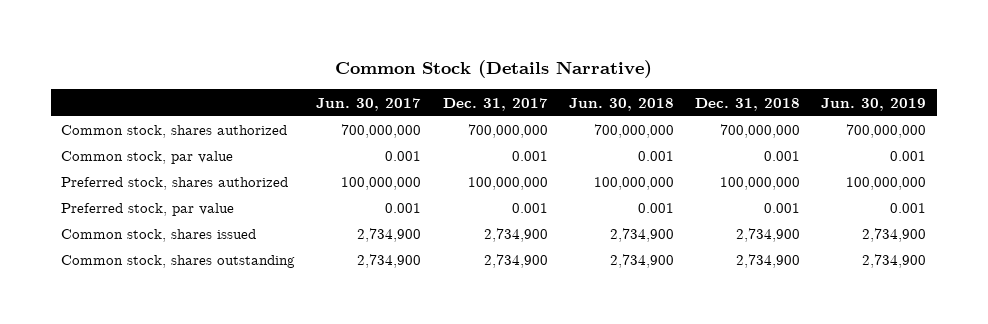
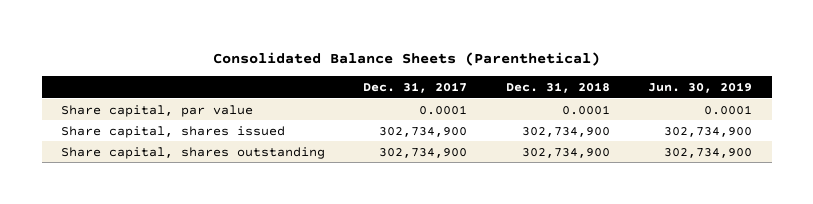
[334,60,652,79] Common Stock (Details Narrative) -> [212,51,600,66] Consolidated Balance Sheets (Parenthetical)
[316,97,422,111] Jun. 30, 2017 -> none
[568,97,674,111] Jun. 30, 2018 -> none
[61,125,288,139] Common stock, shares authorized -> none
[61,177,289,191] Preferred stock, shares authorized -> none
[61,203,235,217] Preferred stock, par value -> none
[61,151,234,165] Common stock, par value -> [60,104,253,117] Share capital, par value
[511,151,548,162] 0.001 -> [419,104,468,115] 0.0001
[764,151,801,162] 0.001 -> [561,104,610,115] 0.0001
[890,151,927,162] 0.001 -> [704,104,753,115] 0.0001
[61,229,257,243] Common stock, shares issued -> [60,125,285,138] Share capital, shares issued
[483,228,548,243] 2,734,900 -> [379,126,468,137] 302,734,900
[736,228,801,243] 2,734,900 -> [521,126,610,137] 302,734,900
[862,228,927,243] 2,734,900 -> [664,126,753,137] 302,734,900
[61,255,296,269] Common stock, shares outstanding -> [60,146,325,159] Share capital, shares outstanding
[483,254,548,269] 2,734,900 -> [379,147,468,158] 302,734,900
[736,254,801,269] 2,734,900 -> [521,147,610,158] 302,734,900
[862,254,927,269] 2,734,900 -> [664,147,753,158] 302,734,900

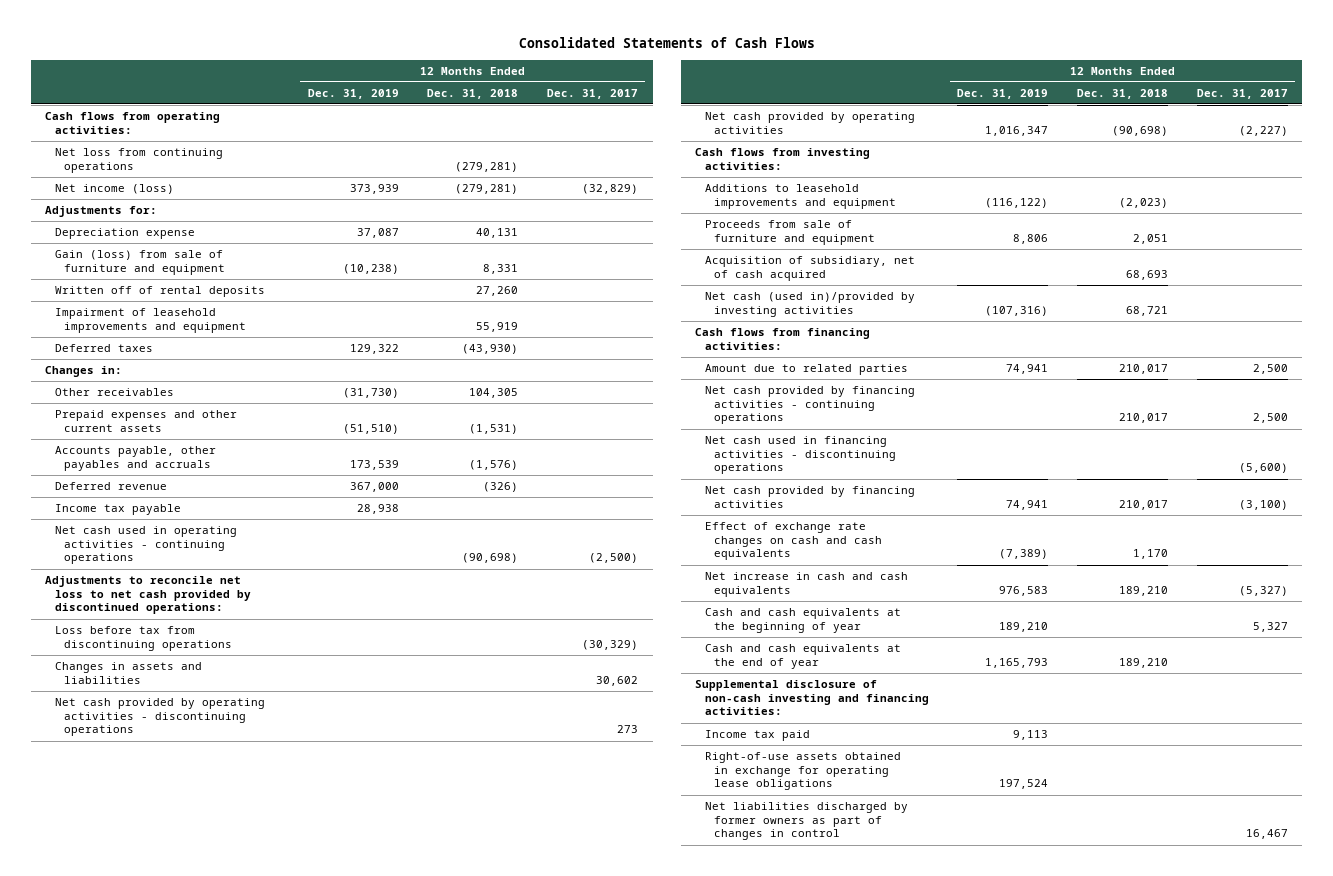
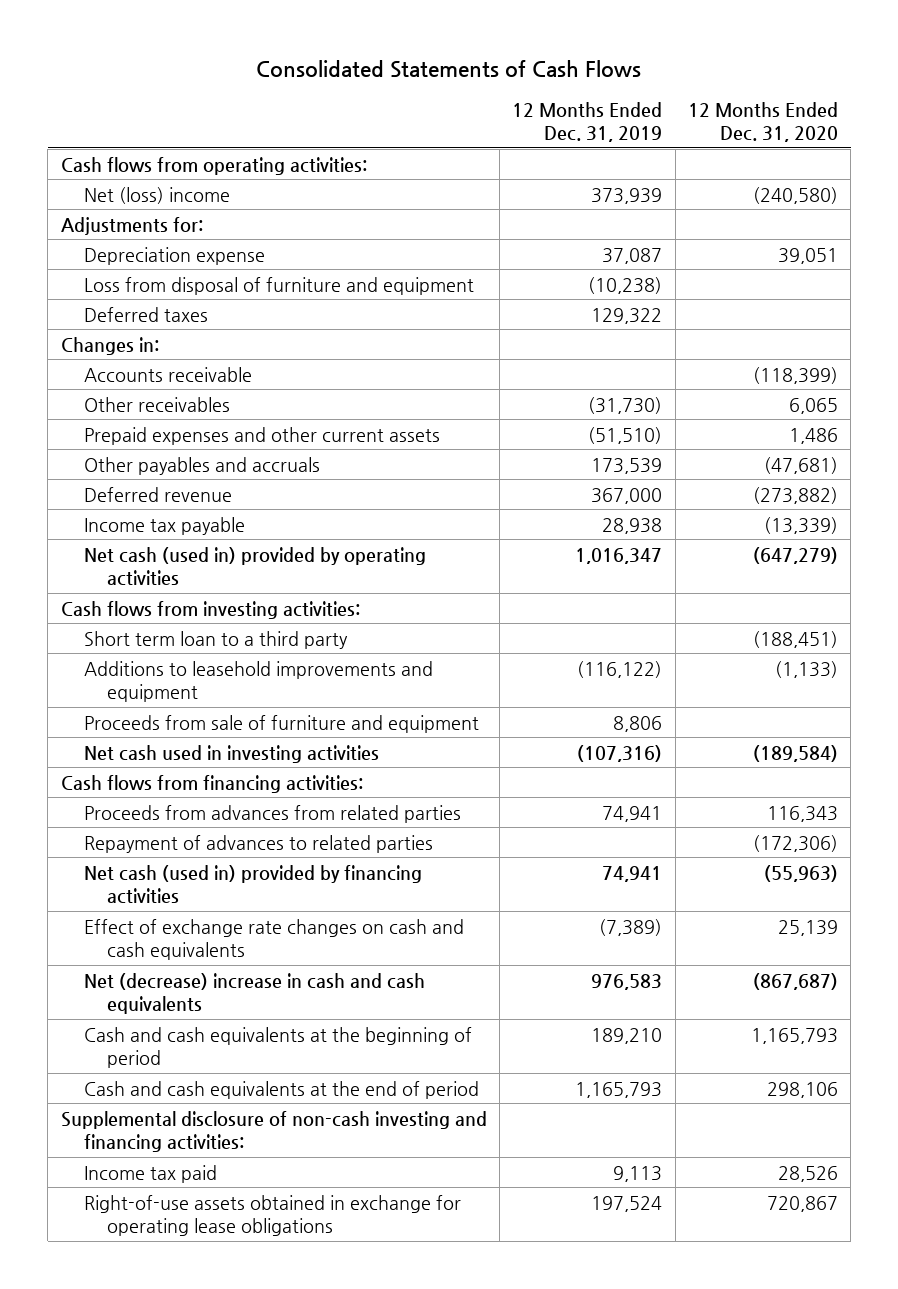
[427,88,519,99] Dec. 31, 2018 -> none
[547,88,639,99] Dec. 31, 2017 -> none
none -> [687,101,838,143] 12 Months Ended Dec. 31, 2020
[54,148,223,173] Net loss from continuing operations -> none
[54,184,174,195] Net income (loss) -> [83,186,230,204] Net (loss) income
[54,286,265,298] Written off of rental deposits -> none
[54,308,247,333] Impairment of leasehold improvements and equipment -> none
[54,250,226,275] Gain (loss) from sale of furniture and equipment -> [83,276,474,295] Loss from disposal of furniture and equipment
none -> [83,366,252,382] Accounts receivable
[54,446,216,471] Accounts payable, other payables and accruals -> [83,456,320,475] Other payables and accruals
[54,526,237,565] Net cash used in operating activities - continuing operations -> none
[45,576,251,615] Adjustments to reconcile net loss to net cash provided by discontinued operations: -> none
[54,626,233,651] Loss before tax from discontinuing operations -> none
[54,662,202,684] Changes in assets and liabilities -> none
[54,698,265,737] Net cash provided by operating activities - discontinuing operations -> none
[704,112,915,134] Net cash provided by operating activities -> [83,546,426,587] Net cash (used in) provided by operating activities
none -> [83,630,348,649] Short term loan to a third party
[704,256,915,281] Acquisition of subsidiary, net of cash acquired -> none
[704,292,915,317] Net cash (used in)/provided by investing activities -> [83,744,379,763] Net cash used in investing activities
[704,386,915,425] Net cash provided by financing activities - continuing operations -> none
[704,436,897,475] Net cash used in financing activities - discontinuing operations -> none
[704,364,908,376] Amount due to related parties -> [83,804,461,823] Proceeds from advances from related parties
none -> [83,834,433,853] Repayment of advances to related parties
[704,486,915,508] Net cash provided by financing activities -> [83,864,422,905] Net cash (used in) provided by financing activities
[704,572,908,597] Net increase in cash and cash equivalents -> [83,972,425,1015] Net (decrease) increase in cash and cash equivalents
[704,608,901,633] Cash and cash equivalents at the beginning of year -> [83,1026,472,1069] Cash and cash equivalents at the beginning of period
[704,644,901,669] Cash and cash equivalents at the end of year -> [83,1080,479,1099] Cash and cash equivalents at the end of period
[704,802,908,841] Net liabilities discharged by former owners as part of changes in control -> none

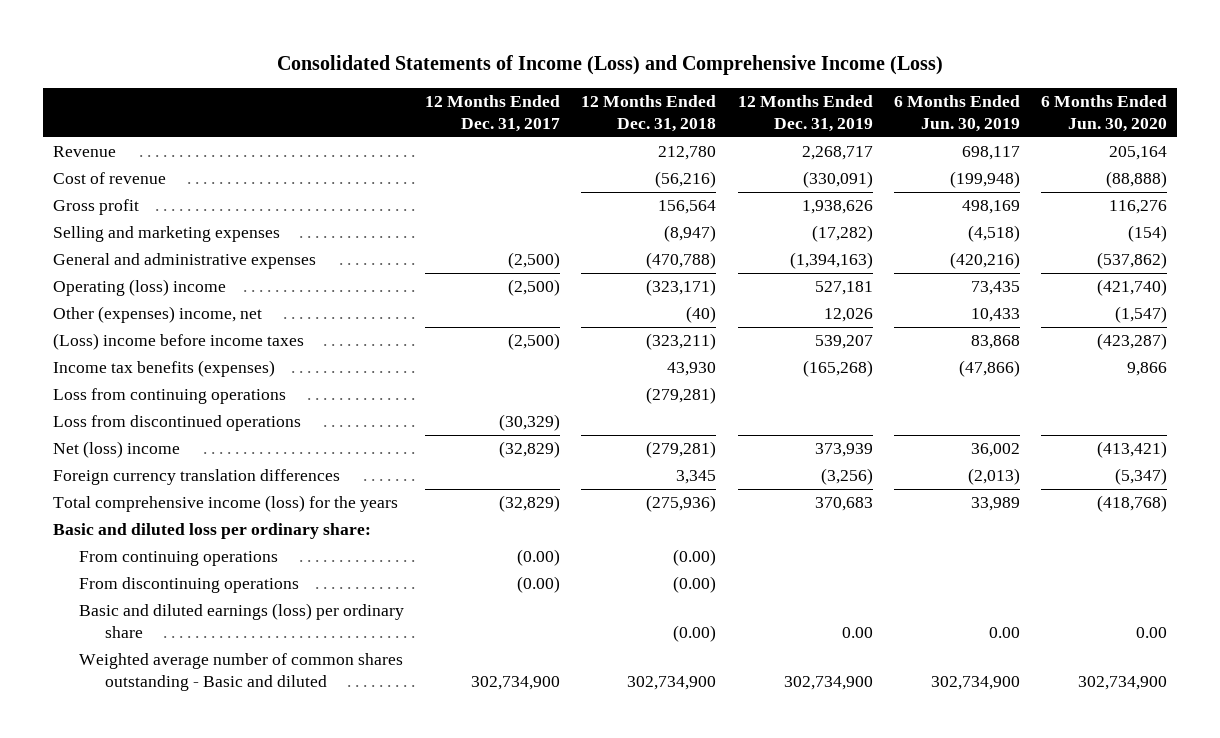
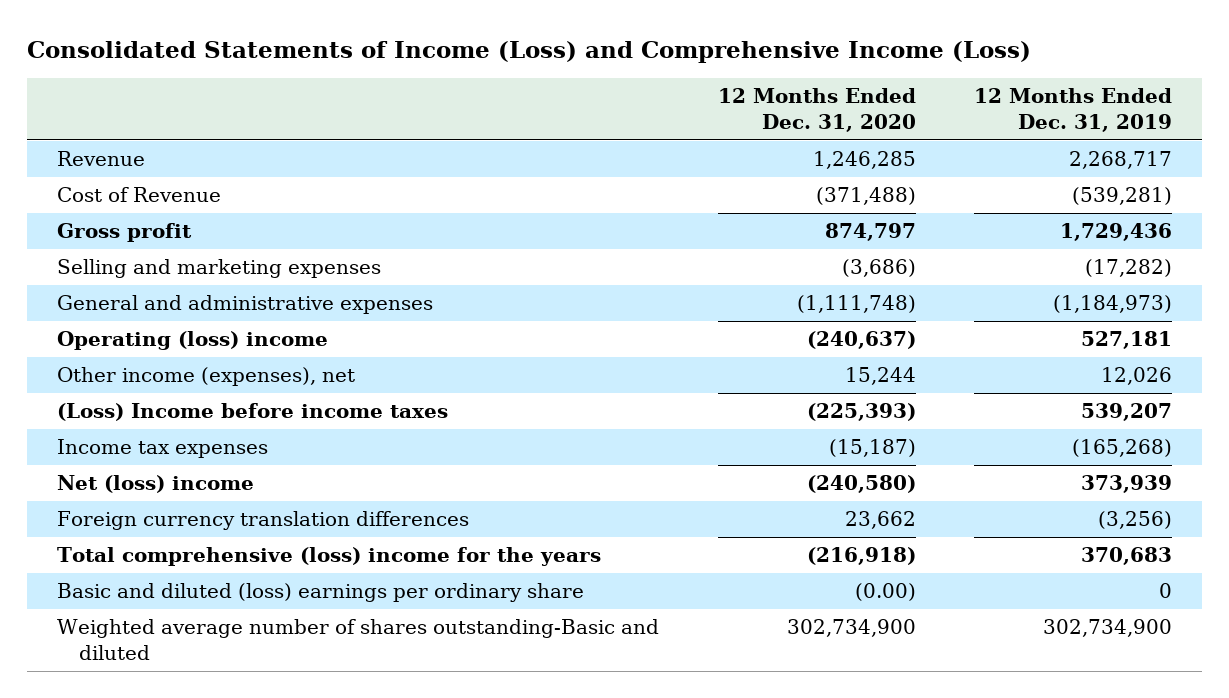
[425,94,561,132] 12 Months Ended Dec. 31, 2017 -> none
[581,94,717,132] 12 Months Ended Dec. 31, 2018 -> none
[893,94,1020,132] 6 Months Ended Jun. 30, 2019 -> none
[1040,94,1167,132] 6 Months Ended Jun. 30, 2020 -> none
none -> [717,88,916,132] 12 Months Ended Dec. 31, 2020
[53,172,167,185] Cost of revenue -> [56,187,221,203] Cost of Revenue
[802,171,873,189] (330,091) -> [1072,187,1173,206] (539,281)
[801,200,873,215] 1,938,626 -> [1060,223,1173,242] 1,729,436
[789,252,873,270] (1,394,163) -> [1053,295,1173,314] (1,184,973)
[53,388,287,405] Loss from continuing operations -> none
[53,415,302,432] Loss from discontinued operations -> none
[53,306,263,324] Other (expenses) income, net -> [56,367,355,387] Other income (expenses), net
[53,333,305,351] (Loss) income before income taxes -> [56,403,448,422] (Loss) Income before income taxes
[53,360,276,378] Income tax benefits (expenses) -> [56,439,268,459] Income tax expenses
[53,523,372,540] Basic and diluted loss per ordinary share: -> none
[79,551,279,567] From continuing operations -> none
[79,577,300,594] From discontinuing operations -> none
[53,495,399,513] Total comprehensive income (loss) for the years -> [56,547,601,567] Total comprehensive (loss) income for the years
[79,603,405,639] Basic and diluted earnings (loss) per ordinary share -> [56,583,584,603] Basic and diluted (loss) earnings per ordinary share
[841,627,873,639] 0.00 -> [1159,583,1173,599] 0
[79,653,404,692] Weighted average number of common shares outstanding - Basic and diluted -> [56,619,659,660] Weighted average number of shares outstanding-Basic and diluted

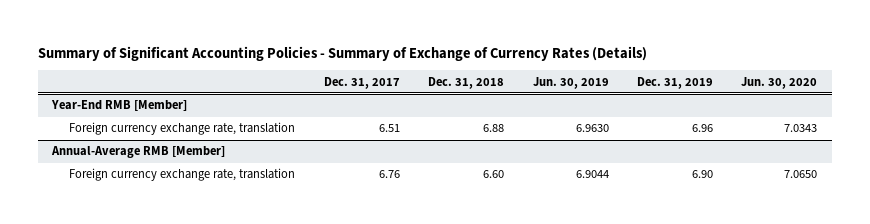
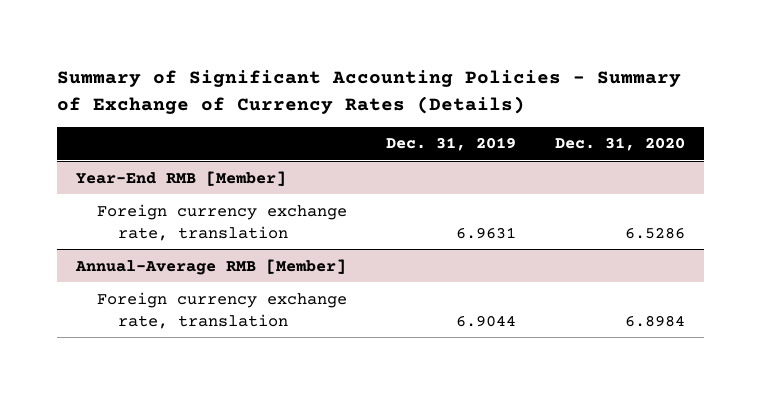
[323,76,400,89] Dec. 31, 2017 -> none
[428,76,505,89] Dec. 31, 2018 -> none
[532,76,609,89] Jun. 30, 2019 -> none
[741,76,818,89] Jun. 30, 2020 -> none
none -> [554,137,685,152] Dec. 31, 2020
[692,124,714,133] 6.96 -> [455,226,516,239] 6.9631
[692,170,714,179] 6.90 -> [455,314,516,327] 6.9044

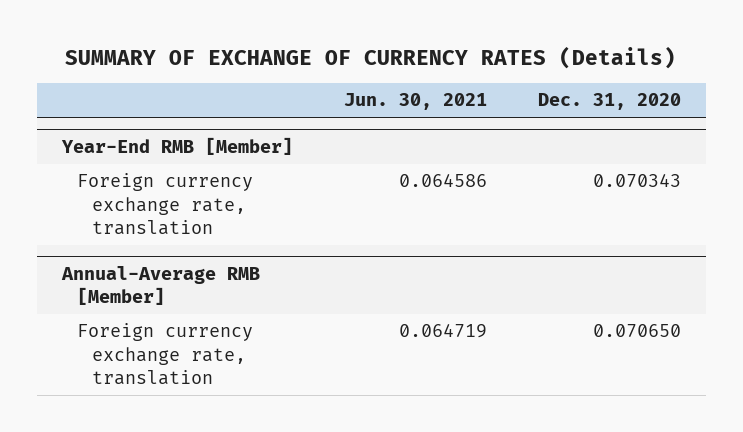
[56,70,681,114] Summary of Significant Accounting Policies - Summary of Exchange of Currency Rates (Details) -> [65,45,677,69] SUMMARY OF EXCHANGE OF CURRENCY RATES (Details)
[385,137,516,152] Dec. 31, 2019 -> none
none -> [343,93,487,111] Jun. 30, 2021
[624,226,685,239] 6.5286 -> [592,174,681,188] 0.070343
[624,314,685,327] 6.8984 -> [592,324,681,338] 0.070650

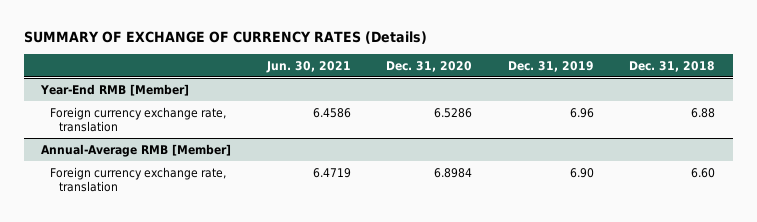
none -> [507,60,594,72] Dec. 31, 2019
none -> [629,60,716,72] Dec. 31, 2018
[398,174,487,188] 0.064586 -> [312,107,351,118] 6.4586
[592,174,681,188] 0.070343 -> [434,107,473,118] 6.5286
[398,324,487,339] 0.064719 -> [312,167,351,178] 6.4719
[592,324,681,338] 0.070650 -> [434,167,473,178] 6.8984

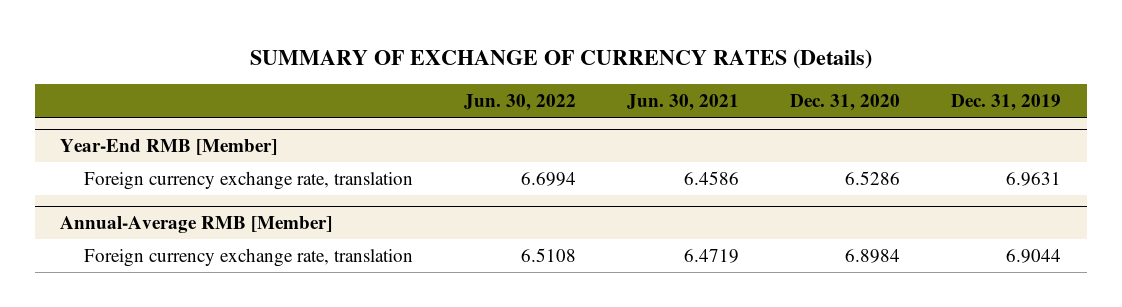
[629,60,716,72] Dec. 31, 2018 -> none
none -> [464,94,577,112] Jun. 30, 2022
[569,107,594,118] 6.96 -> [1006,171,1062,186] 6.9631
[569,167,594,178] 6.90 -> [1006,248,1062,263] 6.9044

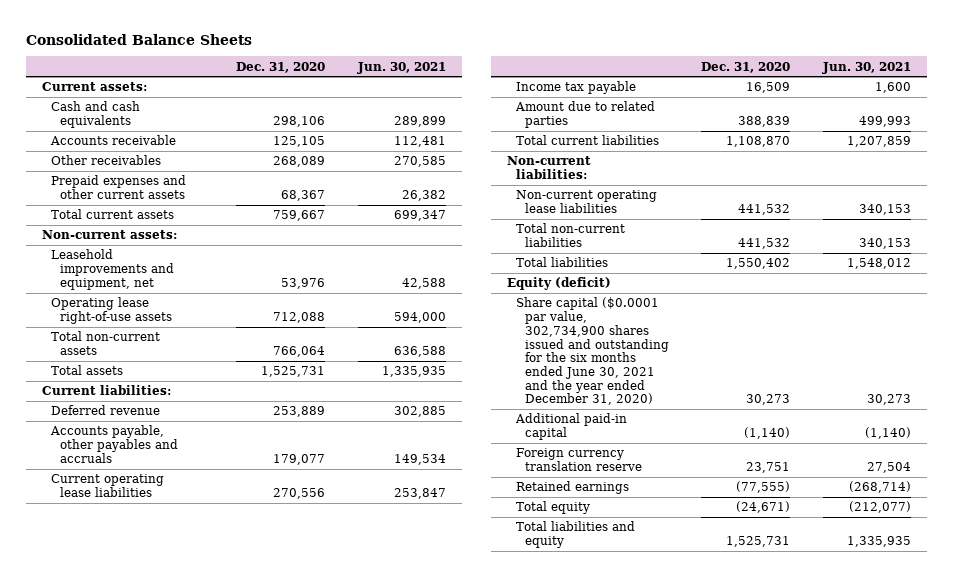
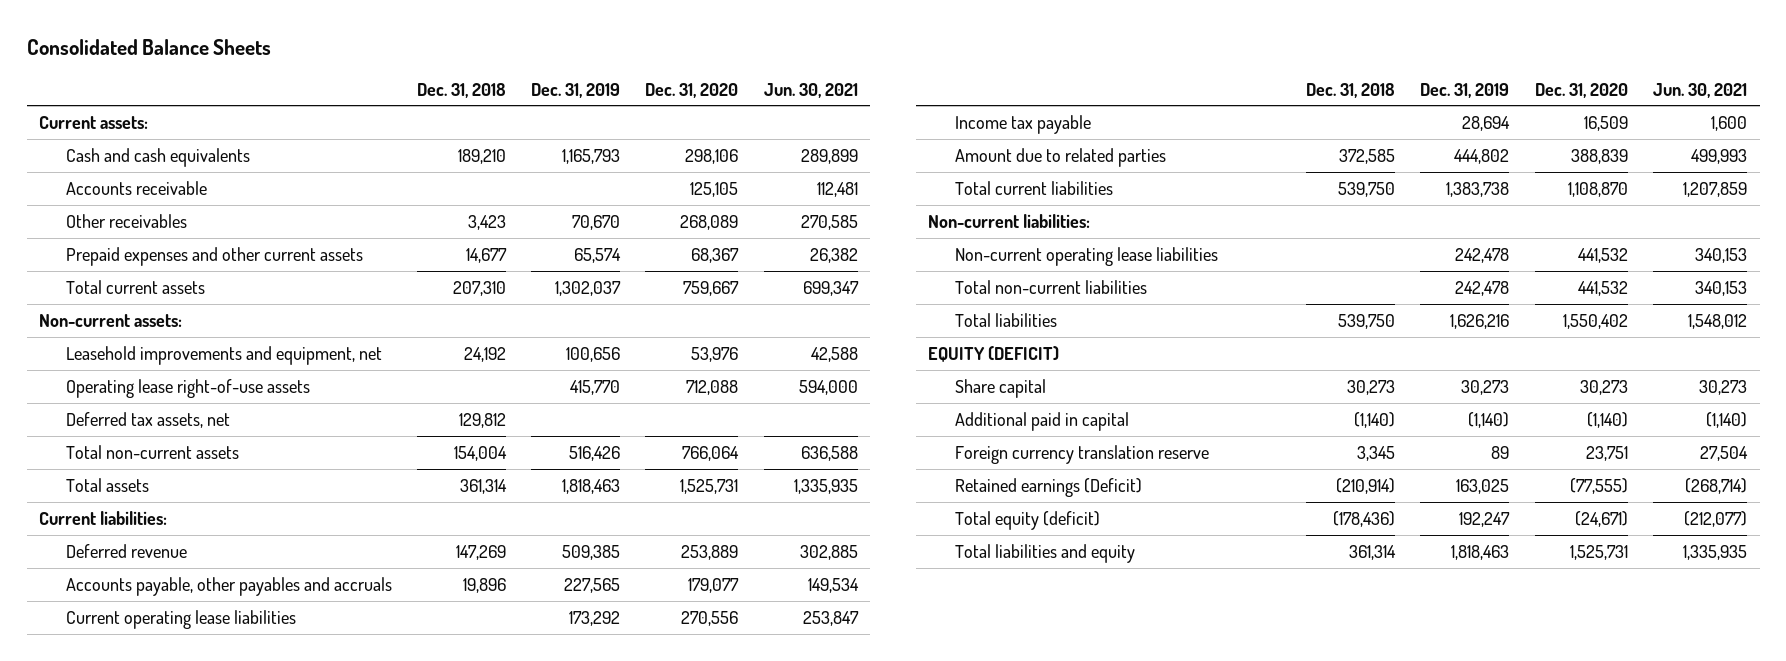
none -> [416,82,506,98] Dec. 31, 2018
none -> [531,82,621,98] Dec. 31, 2019
none -> [65,411,230,428] Deferred tax assets, net
[507,277,612,291] Equity (deficit) -> [928,345,1060,362] EQUITY (DEFICIT)
[516,297,670,406] Share capital ($0.0001 par value, 302,734,900 shares issued and outstanding for the six months ended June 30, 2021 and the year ended December 31, 2020) -> [954,378,1046,398] Share capital
[515,413,628,441] Additional paid-in capital -> [954,411,1129,431] Additional paid in capital
[516,481,630,495] Retained earnings -> [954,477,1142,497] Retained earnings (Deficit)
[516,501,591,515] Total equity -> [954,510,1100,530] Total equity (deficit)

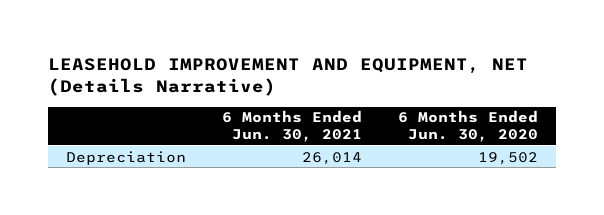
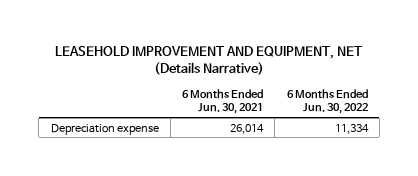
[398,110,539,142] 6 Months Ended Jun. 30, 2020 -> none
none -> [286,89,368,115] 6 Months Ended Jun. 30, 2022
[66,150,187,165] Depreciation -> [50,123,159,135] Depreciation expense

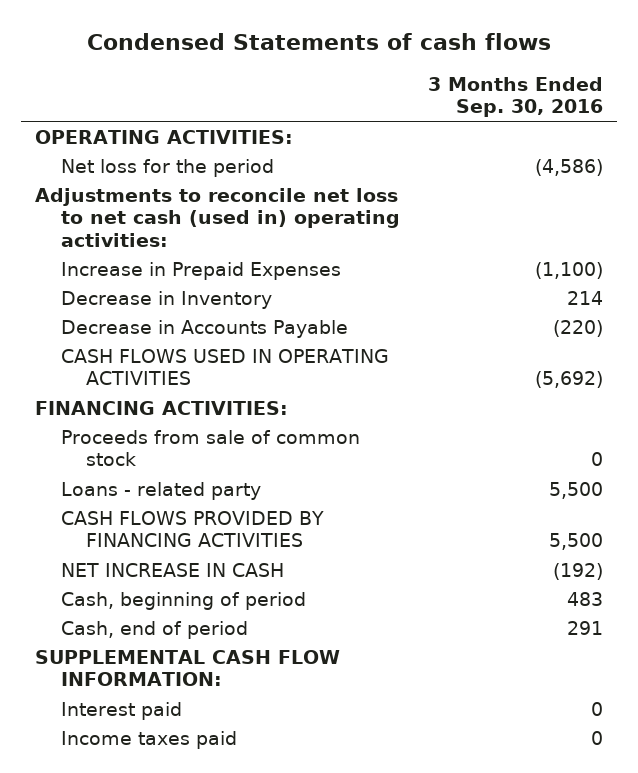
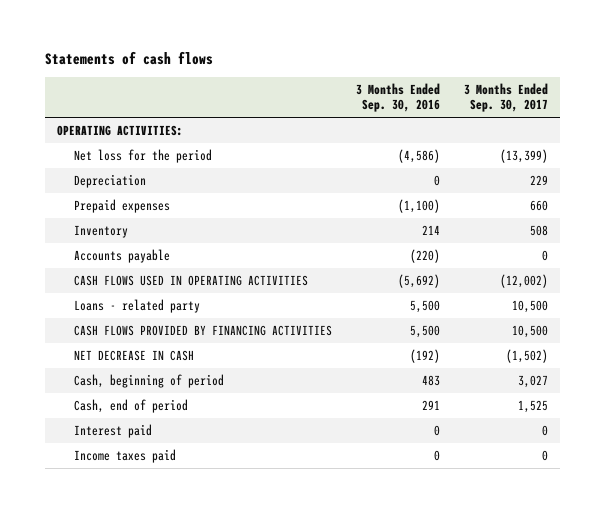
[87,33,552,51] Condensed Statements of cash flows -> [44,51,213,66] Statements of cash flows
none -> [464,83,549,113] 3 Months Ended Sep. 30, 2017
[35,187,400,247] Adjustments to reconcile net loss to net cash (used in) operating activities: -> none
none -> [74,173,147,188] Depreciation
[60,261,341,280] Increase in Prepaid Expenses -> [74,198,171,213] Prepaid expenses
[60,290,272,309] Decrease in Inventory -> [74,224,129,238] Inventory
[60,319,348,338] Decrease in Accounts Payable -> [74,248,171,263] Accounts payable
[35,400,289,415] FINANCING ACTIVITIES: -> none
[60,429,360,467] Proceeds from sale of common stock -> none
[60,562,284,577] NET INCREASE IN CASH -> [74,349,195,361] NET DECREASE IN CASH
[35,649,341,687] SUPPLEMENTAL CASH FLOW INFORMATION: -> none

